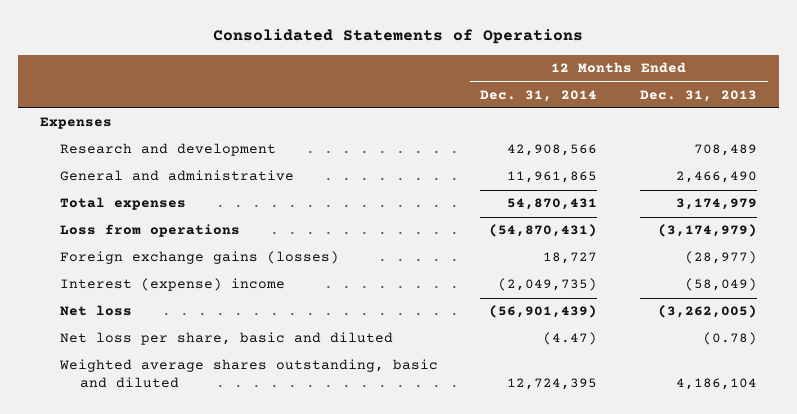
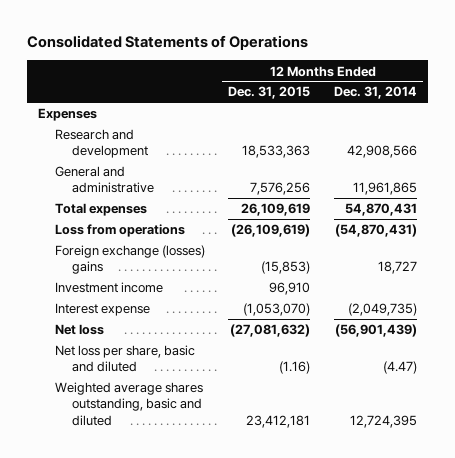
[640,89,758,102] Dec. 31, 2013 -> none
none -> [228,86,311,100] Dec. 31, 2015
[59,251,339,265] Foreign exchange gains (losses) -> [54,245,205,275] Foreign exchange (losses) gains
none -> [54,282,163,294] Investment income
[59,278,285,292] Interest (expense) income -> [54,303,150,317] Interest expense

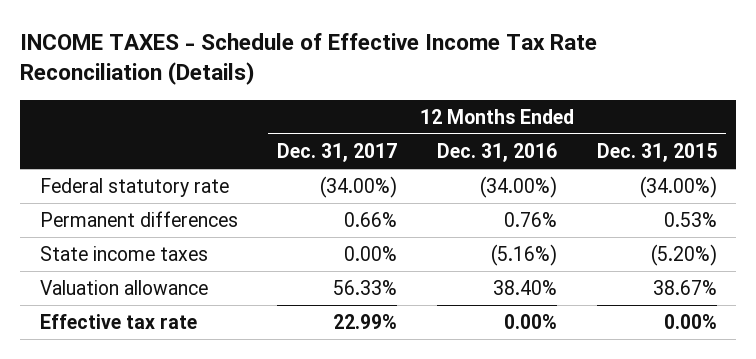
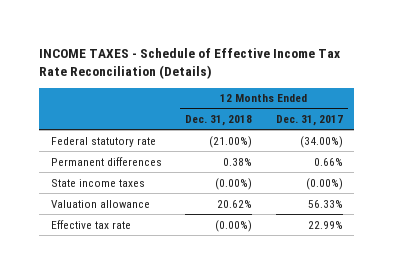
[437,142,558,162] Dec. 31, 2016 -> none
[596,142,717,162] Dec. 31, 2015 -> none
none -> [185,114,253,126] Dec. 31, 2018
[344,245,398,261] 0.00% -> [305,177,343,190] (0.00%)

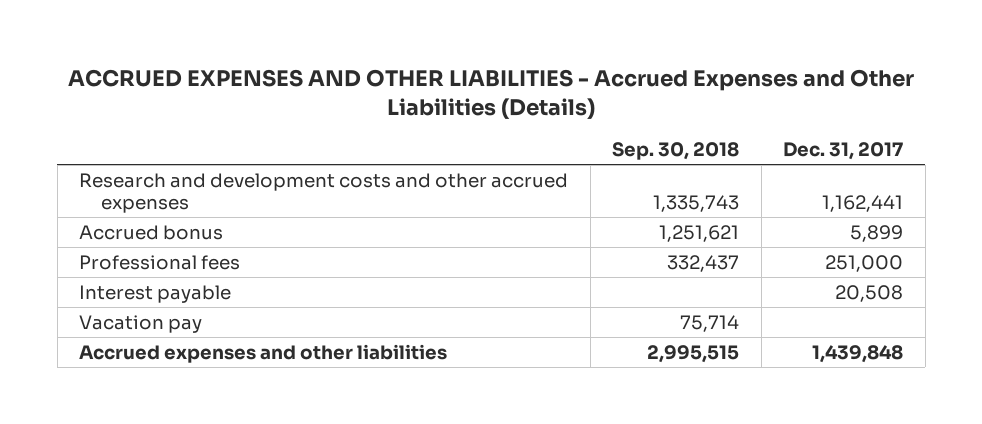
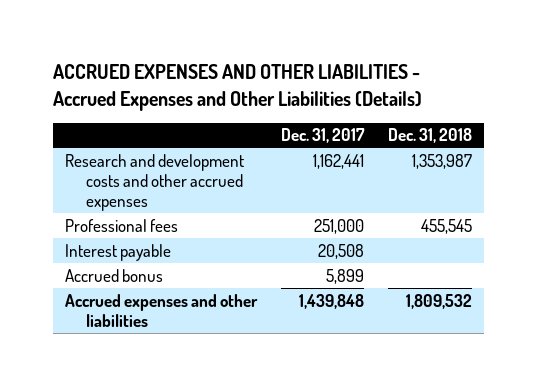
[612,141,740,160] Sep. 30, 2018 -> none
none -> [387,128,472,144] Dec. 31, 2018
[79,314,203,333] Vacation pay -> none
[79,224,224,240] Accrued bonus -> [65,268,164,282] Accrued bonus

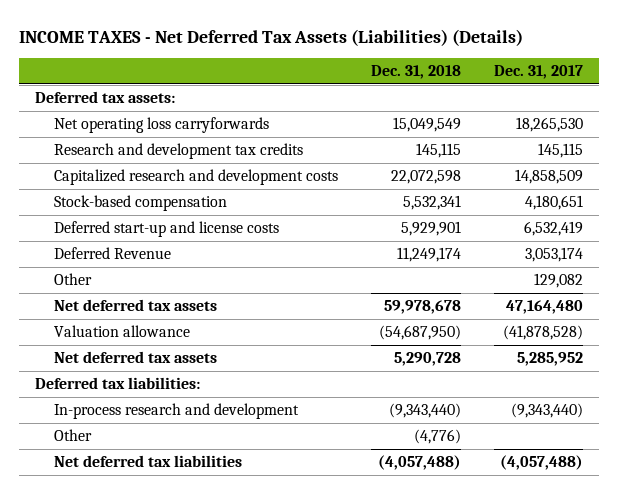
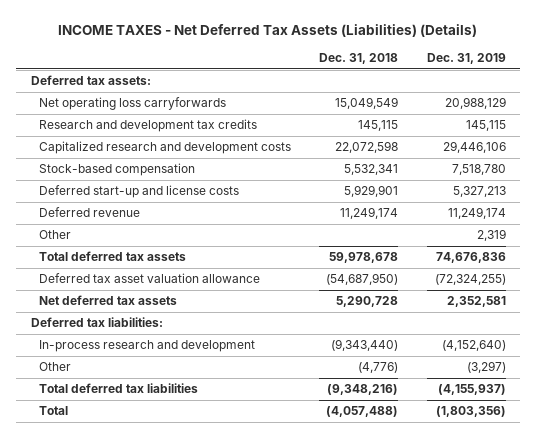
[493,65,583,80] Dec. 31, 2017 -> none
none -> [426,52,506,64] Dec. 31, 2019
[54,247,172,260] Deferred Revenue -> [39,207,141,218] Deferred revenue
[54,299,218,312] Net deferred tax assets -> [39,251,187,262] Total deferred tax assets
[54,325,191,338] Valuation allowance -> [39,273,261,284] Deferred tax asset valuation allowance
[54,455,243,468] Net deferred tax liabilities -> [39,383,199,394] Total deferred tax liabilities
[377,455,461,471] (4,057,488) -> [327,384,399,396] (9,348,216)
none -> [39,406,69,416] Total

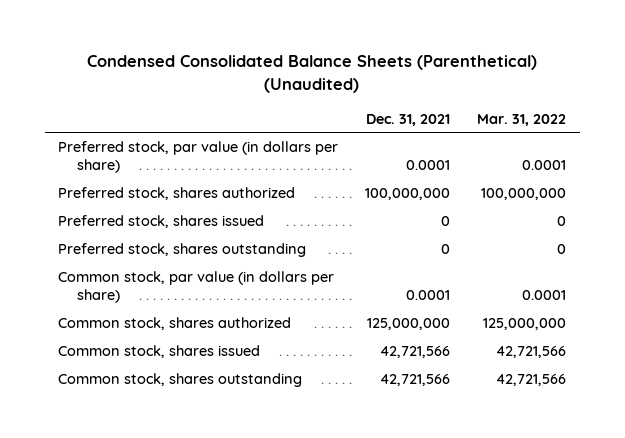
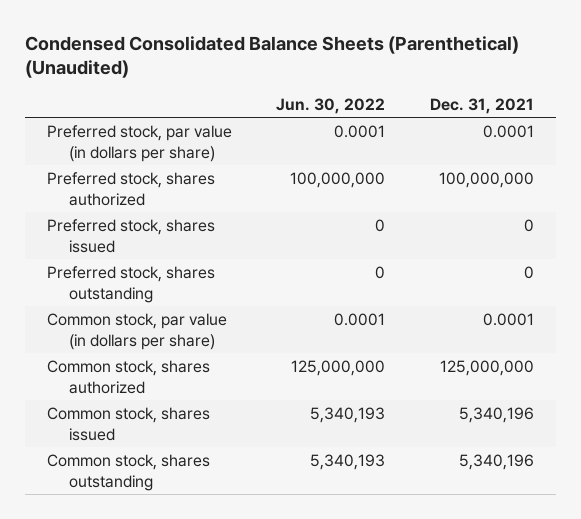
[477,113,567,126] Mar. 31, 2022 -> none
none -> [276,97,386,114] Jun. 30, 2022
[380,346,451,359] 42,721,566 -> [458,407,534,424] 5,340,196
[380,374,451,387] 42,721,566 -> [458,454,534,471] 5,340,196

